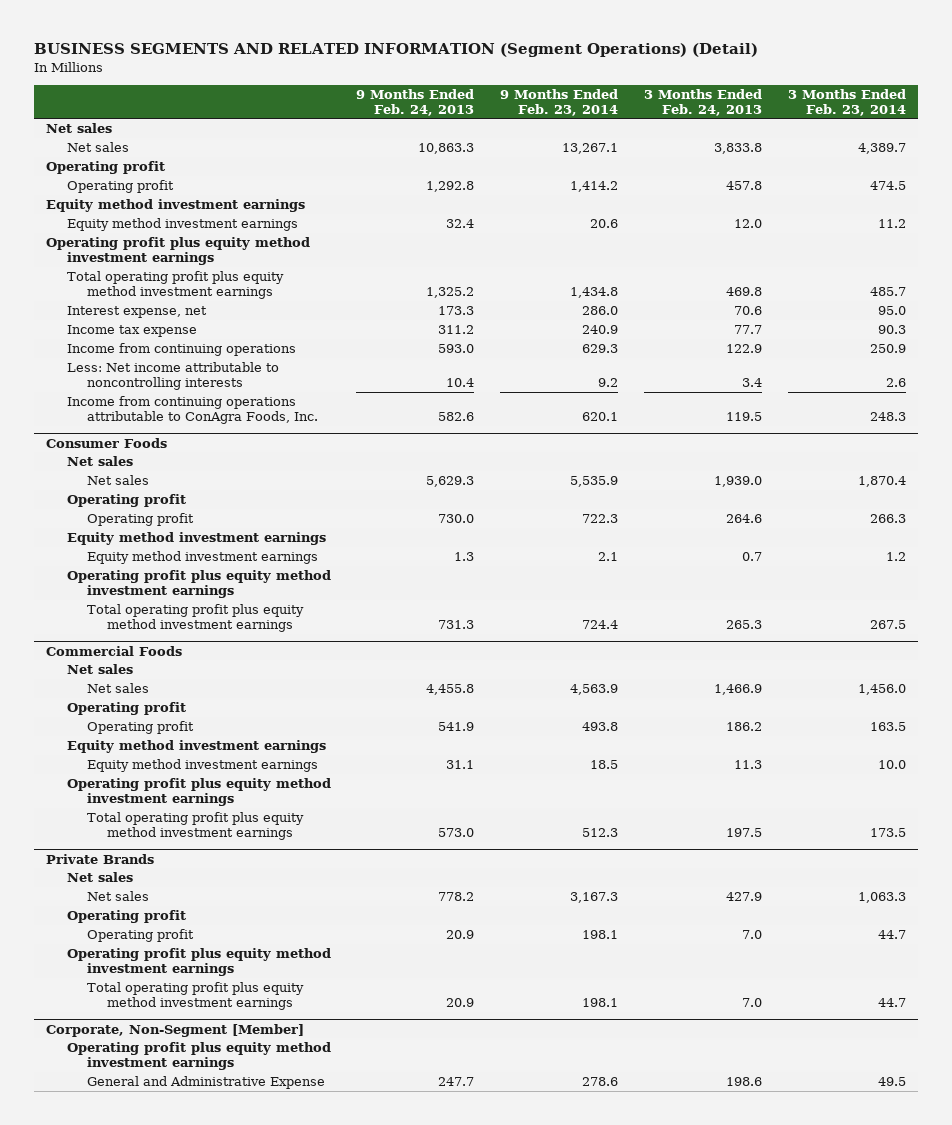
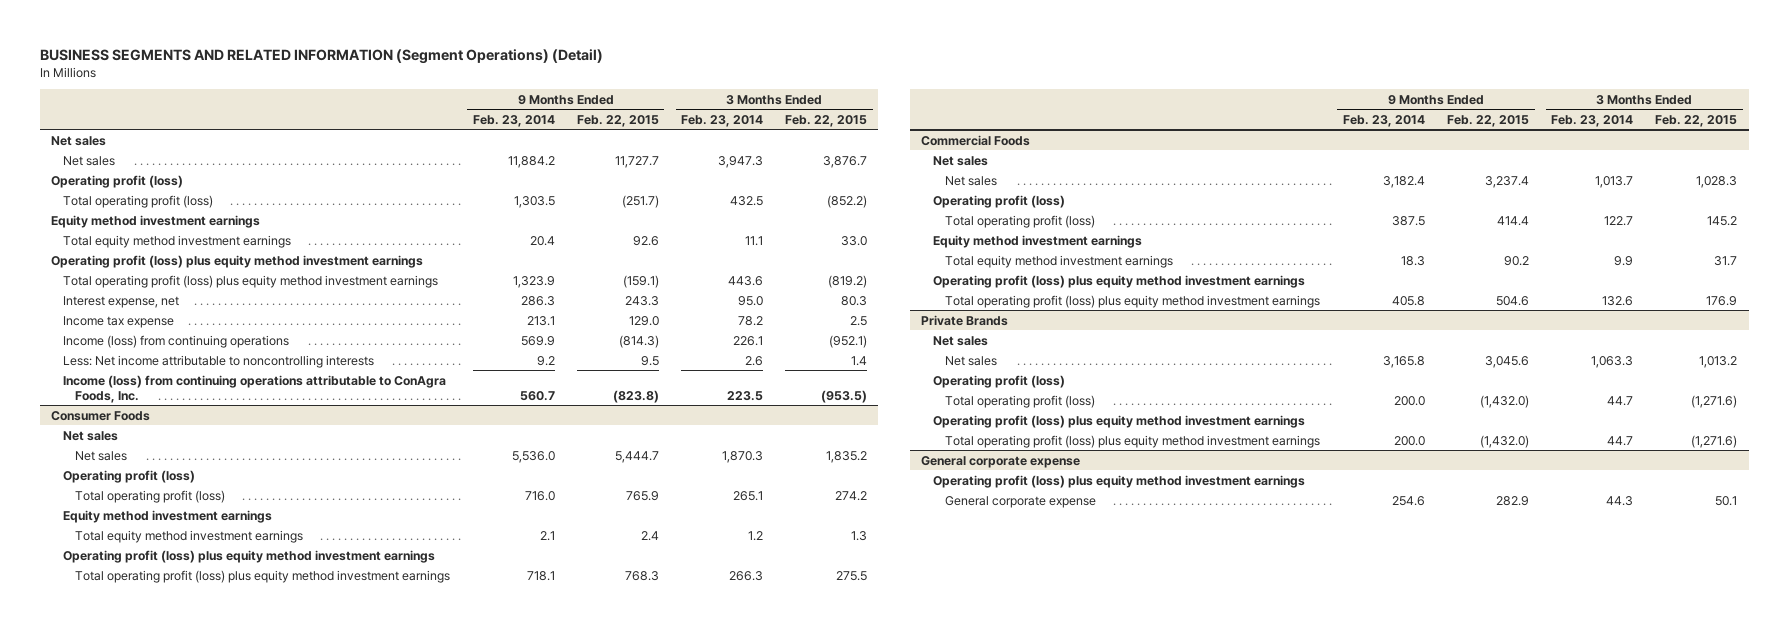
[356,88,475,116] 9 Months Ended Feb. 24, 2013 -> none
[643,88,762,116] 3 Months Ended Feb. 24, 2013 -> none
none -> [576,114,659,127] Feb. 22, 2015
none -> [785,114,868,127] Feb. 22, 2015
[562,143,619,155] 13,267.1 -> [507,155,555,168] 11,884.2
[857,143,906,155] 4,389.7 -> [718,155,764,168] 3,947.3
[46,161,166,175] Operating profit -> [51,174,184,188] Operating profit (loss)
[66,180,174,194] Operating profit -> [63,194,214,208] Total operating profit (loss)
[570,181,619,193] 1,414.2 -> [513,195,555,208] 1,303.5
[869,181,906,191] 474.5 -> [730,195,764,206] 432.5
[66,218,298,232] Equity method investment earnings -> [63,234,292,248] Total equity method investment earnings
[590,219,619,229] 20.6 -> [529,235,555,246] 20.4
[877,219,906,229] 11.2 -> [745,235,764,246] 11.1
[46,237,311,266] Operating profit plus equity method investment earnings -> [51,254,424,268] Operating profit (loss) plus equity method investment earnings
[66,271,284,300] Total operating profit plus equity method investment earnings -> [63,274,439,288] Total operating profit (loss) plus equity method investment earnings
[570,287,619,299] 1,434.8 -> [512,275,555,288] 1,323.9
[869,287,906,297] 485.7 -> [728,275,764,286] 443.6
[582,306,619,316] 286.0 -> [520,295,555,306] 286.3
[582,325,619,335] 240.9 -> [526,315,555,326] 213.1
[877,325,906,335] 90.3 -> [738,315,764,326] 78.2
[66,343,296,357] Income from continuing operations -> [63,334,290,348] Income (loss) from continuing operations
[582,344,619,354] 629.3 -> [520,335,555,346] 569.9
[869,344,906,354] 250.9 -> [733,335,764,346] 226.1
[66,396,318,425] Income from continuing operations attributable to ConAgra Foods, Inc. -> [63,374,447,403] Income (loss) from continuing operations attributable to ConAgra Foods, Inc.
[582,412,619,422] 620.1 -> [519,390,555,401] 560.7
[869,412,906,422] 248.3 -> [727,390,764,401] 223.5
[570,476,619,488] 5,535.9 -> [511,450,555,463] 5,536.0
[857,476,906,488] 1,870.4 -> [722,450,764,463] 1,870.3
[66,494,186,508] Operating profit -> [63,469,196,483] Operating profit (loss)
[86,513,194,527] Operating profit -> [75,489,226,503] Total operating profit (loss)
[582,514,619,524] 722.3 -> [524,490,555,501] 716.0
[869,514,906,524] 266.3 -> [733,490,764,501] 265.1
[86,551,318,565] Equity method investment earnings -> [75,529,304,543] Total equity method investment earnings
[66,570,331,599] Operating profit plus equity method investment earnings -> [63,549,436,563] Operating profit (loss) plus equity method investment earnings
[86,604,304,633] Total operating profit plus equity method investment earnings -> [75,569,451,583] Total operating profit (loss) plus equity method investment earnings
[582,620,619,630] 724.4 -> [526,570,555,581] 718.1
[869,620,906,630] 267.5 -> [729,570,764,581] 266.3
[570,684,619,696] 4,563.9 -> [1382,175,1425,188] 3,182.4
[857,684,906,696] 1,456.0 -> [1595,175,1634,188] 1,013.7
[66,702,186,716] Operating profit -> [933,194,1066,208] Operating profit (loss)
[86,721,194,735] Operating profit -> [945,214,1096,228] Total operating profit (loss)
[582,722,619,732] 493.8 -> [1391,215,1425,226] 387.5
[869,722,906,732] 163.5 -> [1604,215,1634,226] 122.7
[86,759,318,773] Equity method investment earnings -> [945,254,1174,268] Total equity method investment earnings
[590,760,619,770] 18.5 -> [1400,255,1425,266] 18.3
[877,760,906,770] 10.0 -> [1614,255,1634,266] 9.9
[66,778,331,807] Operating profit plus equity method investment earnings -> [933,274,1306,288] Operating profit (loss) plus equity method investment earnings
[86,812,304,841] Total operating profit plus equity method investment earnings -> [945,294,1321,308] Total operating profit (loss) plus equity method investment earnings
[582,828,619,838] 512.3 -> [1391,295,1425,306] 405.8
[869,828,906,838] 173.5 -> [1602,295,1634,306] 132.6
[46,1023,305,1037] Corporate, Non-Segment [Member] -> none
[570,892,619,904] 3,167.3 -> [1382,355,1425,368] 3,165.8
[66,910,186,924] Operating profit -> [933,374,1066,388] Operating profit (loss)
[86,929,194,943] Operating profit -> [945,394,1096,408] Total operating profit (loss)
[582,930,619,940] 198.1 -> [1393,395,1425,406] 200.0
[66,948,331,977] Operating profit plus equity method investment earnings -> [933,414,1306,428] Operating profit (loss) plus equity method investment earnings
[86,982,304,1011] Total operating profit plus equity method investment earnings -> [945,434,1321,448] Total operating profit (loss) plus equity method investment earnings
[582,998,619,1008] 198.1 -> [1393,435,1425,446] 200.0
none -> [921,455,1081,468] General corporate expense
[66,1042,331,1071] Operating profit plus equity method investment earnings -> [933,474,1306,488] Operating profit (loss) plus equity method investment earnings
[86,1076,325,1090] General and Administrative Expense -> [945,495,1097,508] General corporate expense
[582,1077,619,1087] 278.6 -> [1391,495,1425,506] 254.6
[877,1077,906,1087] 49.5 -> [1606,495,1634,506] 44.3

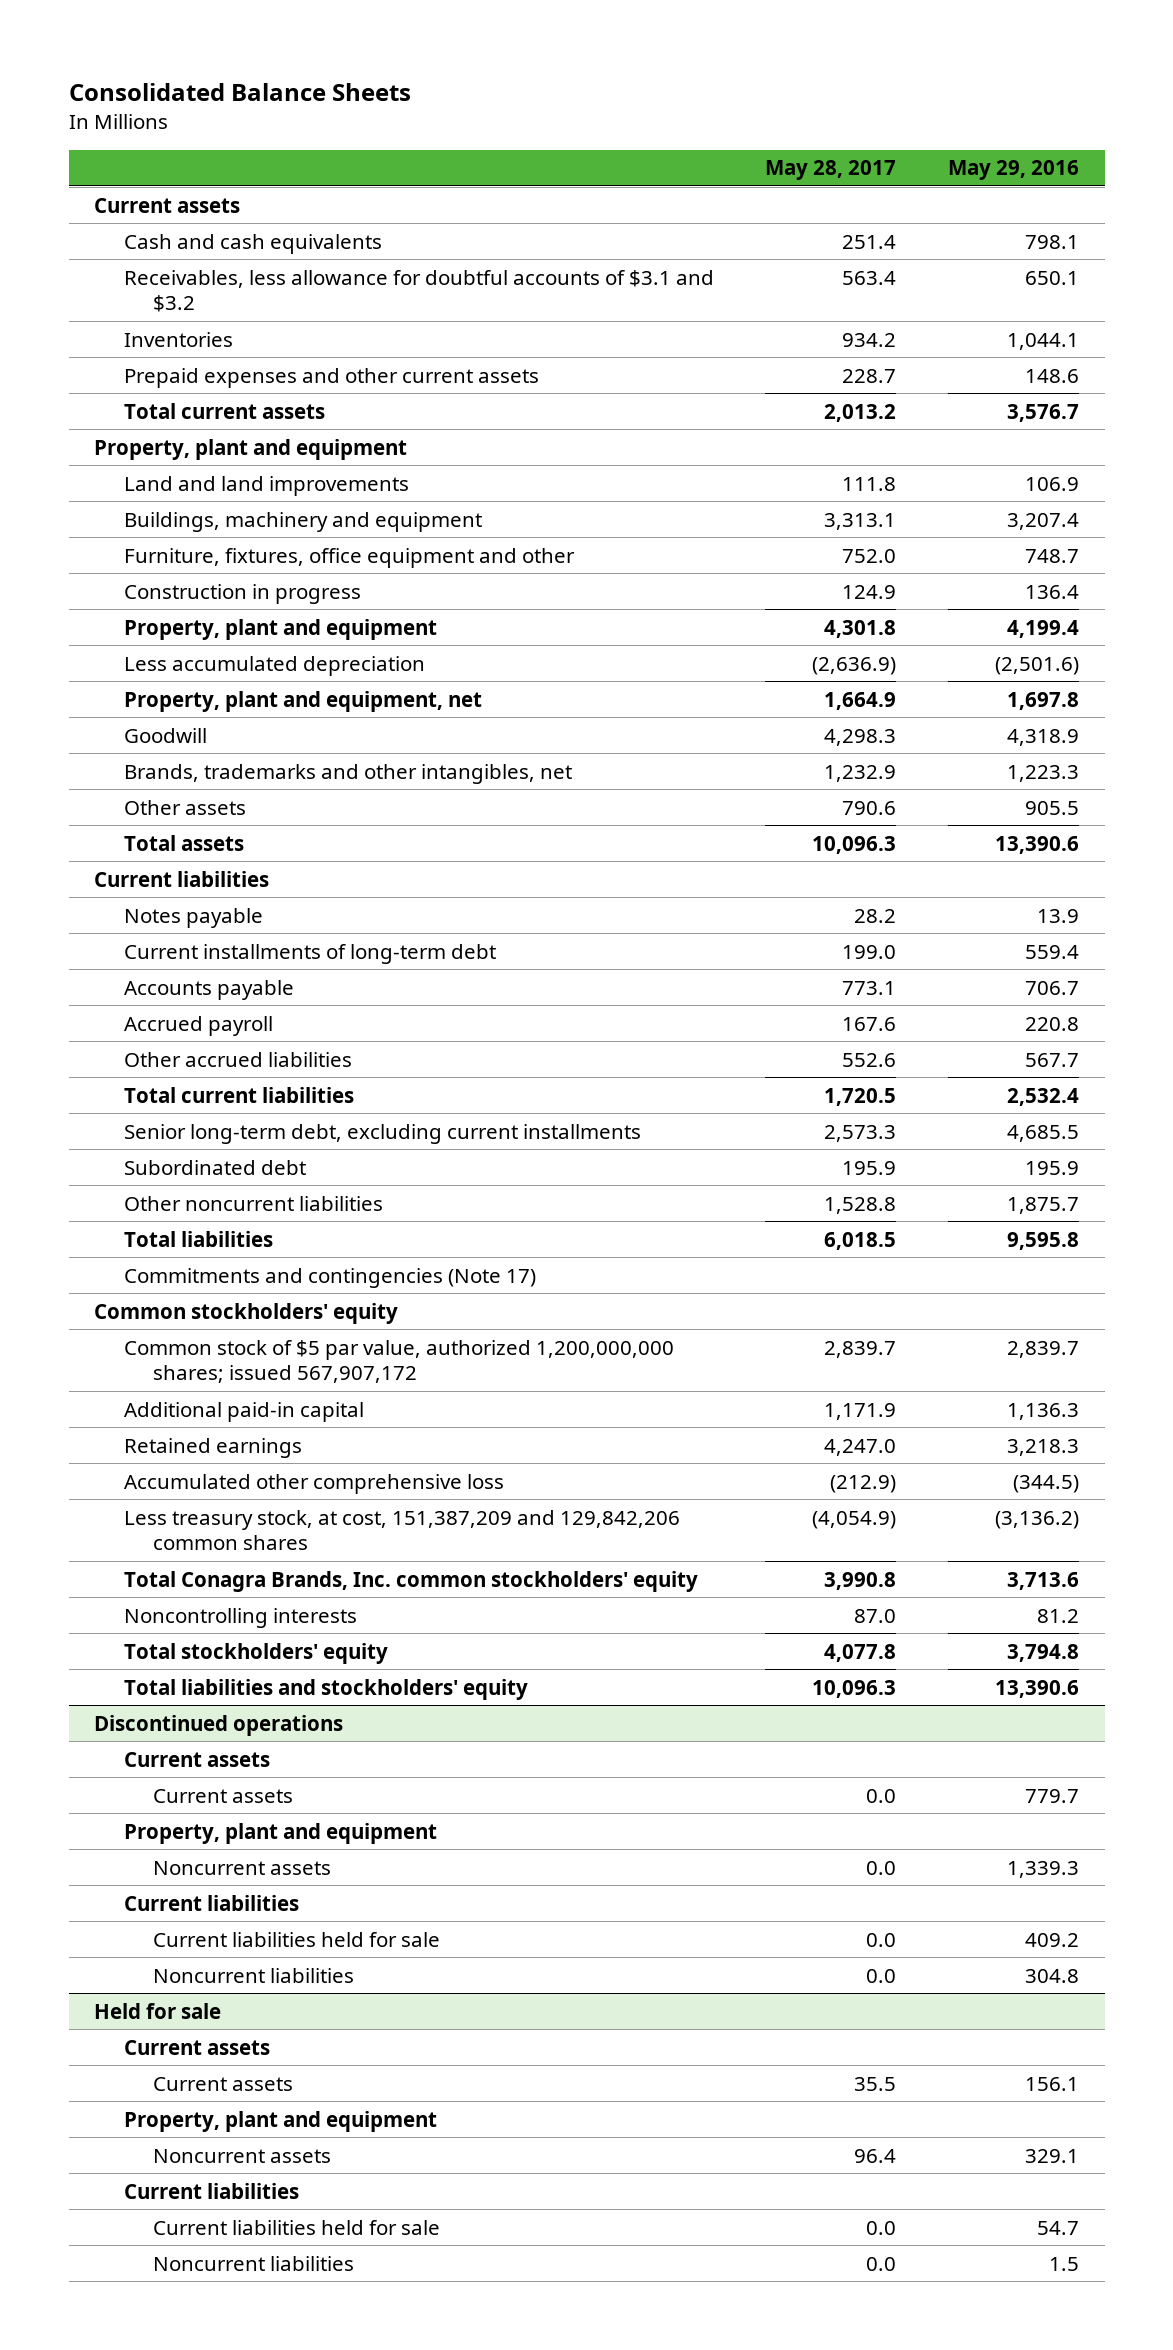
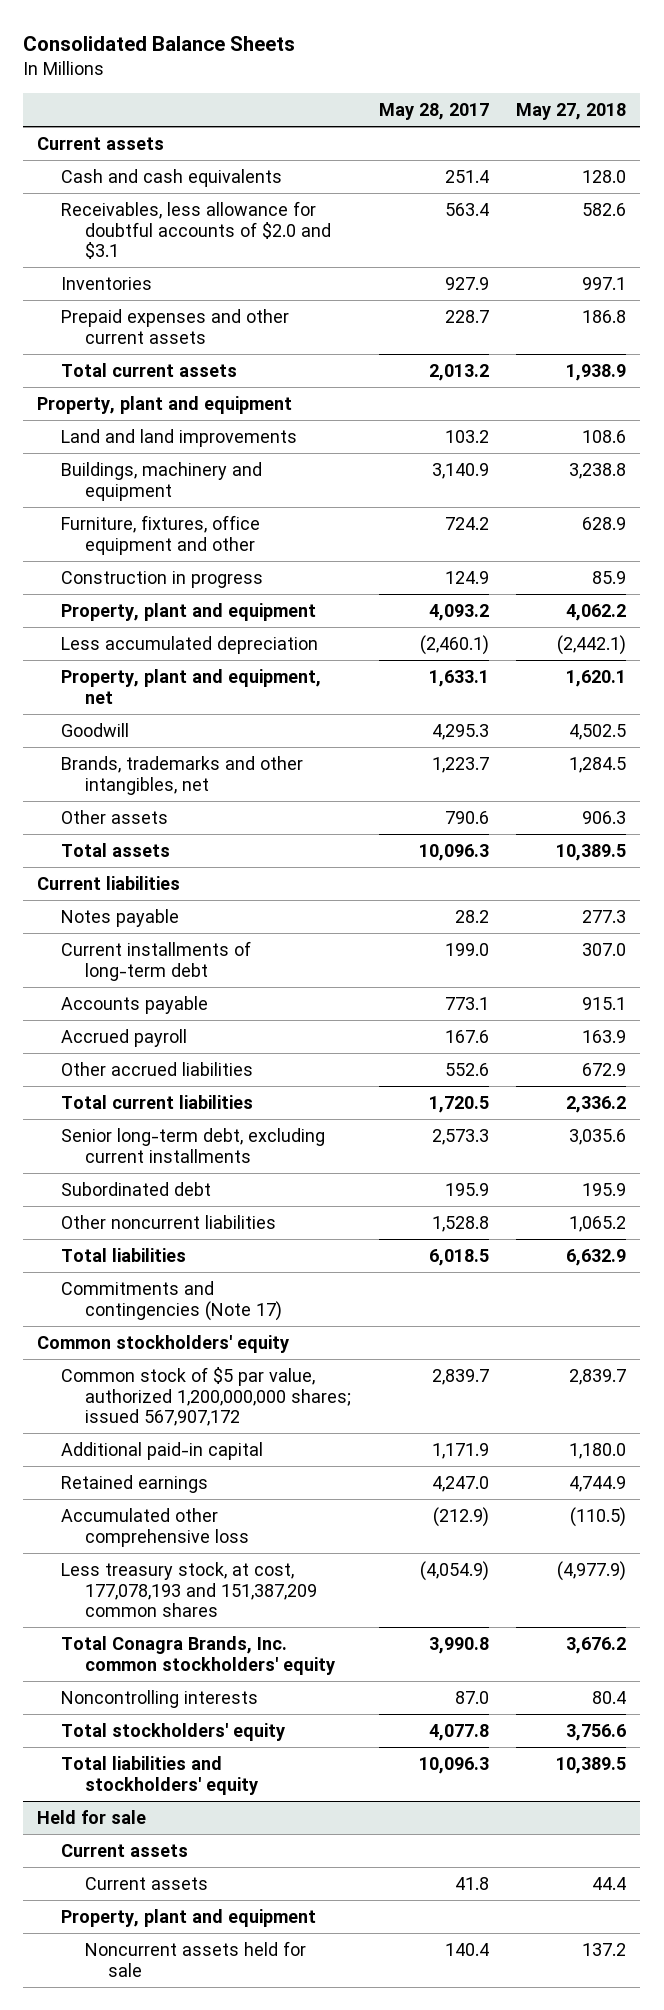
[947,160,1079,181] May 29, 2016 -> none
none -> [516,103,627,121] May 27, 2018
[123,269,714,313] Receivables, less allowance for doubtful accounts of $3.1 and $3.2 -> [61,200,331,260] Receivables, less allowance for doubtful accounts of $2.0 and $3.1
[842,332,897,347] 934.2 -> [444,276,489,290] 927.9
[842,476,897,491] 111.8 -> [444,429,489,443] 103.2
[824,512,897,530] 3,313.1 -> [431,462,489,479] 3,140.9
[842,548,897,563] 752.0 -> [444,516,489,530] 724.2
[824,619,897,638] 4,301.8 -> [428,603,489,621] 4,093.2
[812,656,897,675] (2,636.9) -> [419,634,489,655] (2,460.1)
[824,691,897,710] 1,664.9 -> [428,669,489,687] 1,633.1
[824,728,897,746] 4,298.3 -> [431,723,489,740] 4,295.3
[824,764,897,782] 1,232.9 -> [431,756,489,773] 1,223.7
[123,1509,680,1551] Less treasury stock, at cost, 151,387,209 and 129,842,206 common shares -> [61,1561,317,1618] Less treasury stock, at cost, 177,078,193 and 151,387,209 common shares
[94,1714,344,1736] Discontinued operations -> none
[123,1751,270,1767] Current assets -> none
[153,1788,294,1803] Current assets -> none
[123,1822,437,1844] Property, plant and equipment -> none
[153,1860,332,1875] Noncurrent assets -> none
[123,1894,299,1911] Current liabilities -> none
[153,1931,441,1947] Current liabilities held for sale -> none
[153,1967,355,1983] Noncurrent liabilities -> none
[854,2076,897,2091] 35.5 -> [454,1876,489,1890] 41.8
[123,2182,299,2199] Current liabilities -> none
[153,2219,441,2235] Current liabilities held for sale -> none
[153,2255,355,2271] Noncurrent liabilities -> none
[153,2148,332,2163] Noncurrent assets -> [84,1940,306,1977] Noncurrent assets held for sale
[854,2148,897,2163] 96.4 -> [444,1942,489,1956] 140.4

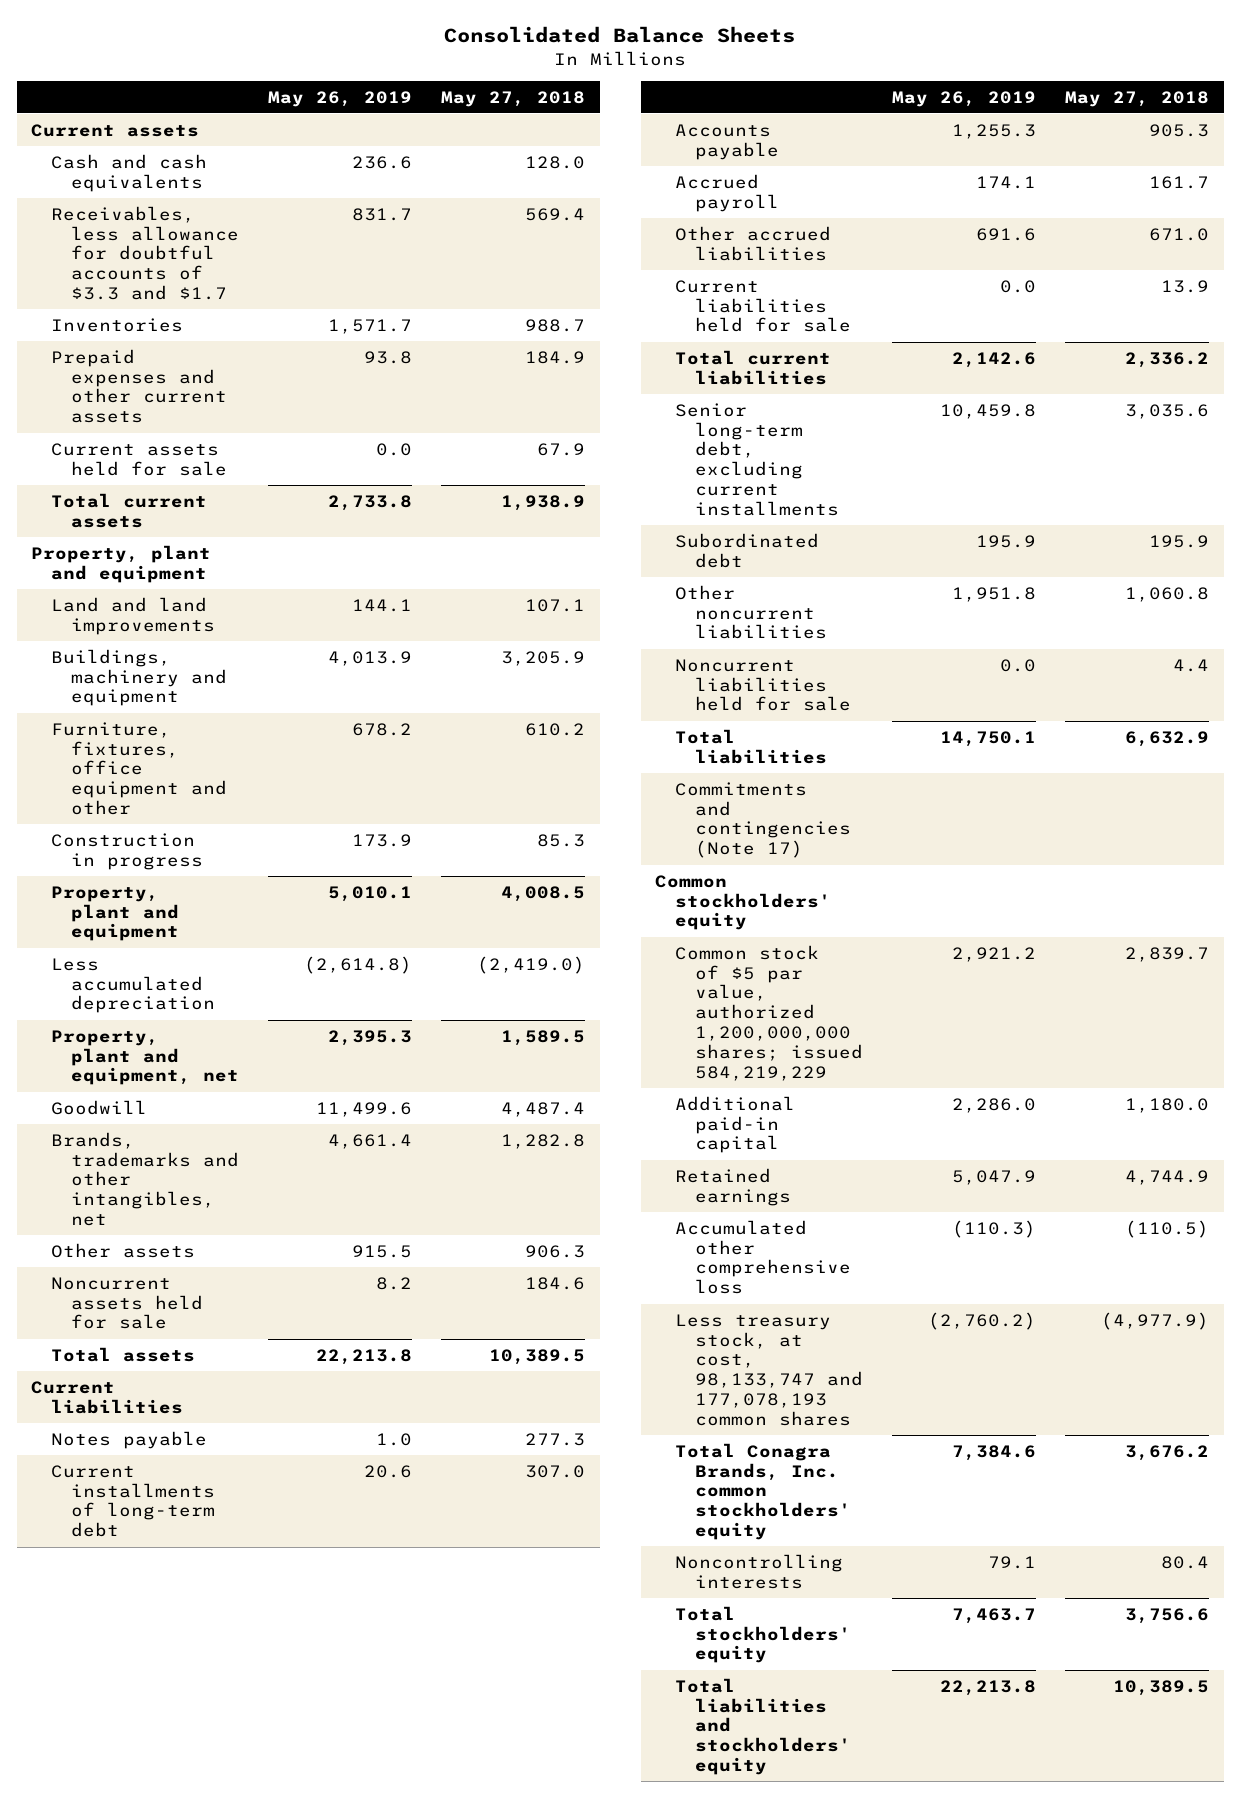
[378,103,489,121] May 28, 2017 -> none
none -> [267,90,412,107] May 26, 2019
[61,200,331,260] Receivables, less allowance for doubtful accounts of $2.0 and $3.1 -> [51,205,239,301] Receivables, less allowance for doubtful accounts of $3.3 and $1.7
[582,202,627,216] 582.6 -> [525,207,586,221] 569.4
[582,276,627,290] 997.1 -> [525,318,586,332] 988.7
[582,309,627,323] 186.8 -> [525,350,586,364] 184.9
none -> [51,442,227,476] Current assets held for sale
[582,429,627,443] 108.6 -> [525,598,586,612] 107.1
[569,462,627,479] 3,238.8 -> [501,650,586,666] 3,205.9
[582,516,627,530] 628.9 -> [525,722,586,736] 610.2
[592,570,627,584] 85.9 -> [537,833,586,847] 85.3
[566,603,627,621] 4,062.2 -> [501,885,586,902] 4,008.5
[557,634,627,655] (2,442.1) -> [477,955,586,974] (2,419.0)
[566,669,627,687] 1,620.1 -> [501,1029,586,1046] 1,589.5
[569,723,627,740] 4,502.5 -> [501,1101,586,1117] 4,487.4
[569,756,627,773] 1,284.5 -> [501,1133,586,1149] 1,282.8
none -> [51,1276,203,1330] Noncurrent assets held for sale
[582,996,627,1010] 915.1 -> [1148,123,1209,137] 905.3
[582,1029,627,1043] 163.9 -> [1148,175,1209,189] 161.7
[582,1062,627,1076] 672.9 -> [1148,227,1209,241] 671.0
none -> [674,279,851,333] Current liabilities held for sale
[569,1215,627,1232] 1,065.2 -> [1124,586,1209,602] 1,060.8
none -> [674,658,851,712] Noncurrent liabilities held for sale
[61,1366,351,1427] Common stock of $5 par value, authorized 1,200,000,000 shares; issued 567,907,172 -> [674,944,863,1081] Common stock of $5 par value, authorized 1,200,000,000 shares; issued 584,219,229
[61,1561,317,1618] Less treasury stock, at cost, 177,078,193 and 151,387,209 common shares -> [674,1313,863,1427] Less treasury stock, at cost, 98,133,747 and 177,078,193 common shares
[37,1809,147,1824] Held for sale -> none
[61,1843,189,1857] Current assets -> none
[84,1876,208,1890] Current assets -> none
[61,1908,317,1927] Property, plant and equipment -> none
[84,1940,306,1977] Noncurrent assets held for sale -> none

